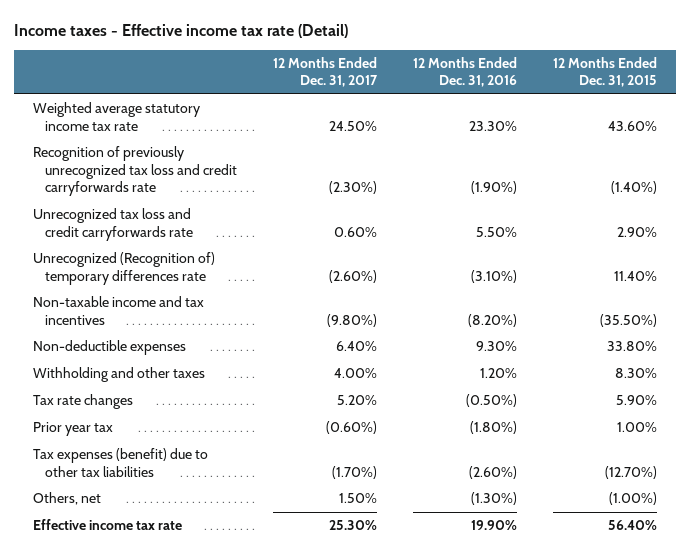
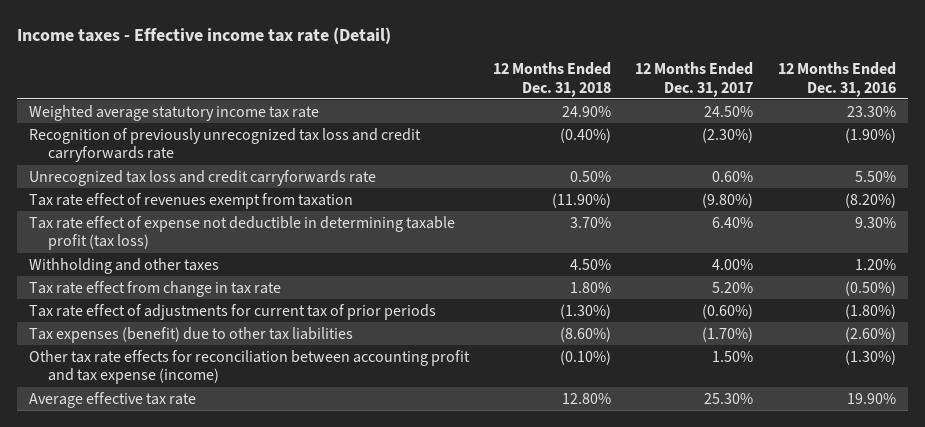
[553,56,658,88] 12 Months Ended Dec. 31, 2015 -> none
none -> [493,61,612,97] 12 Months Ended Dec. 31, 2018
[32,252,215,285] Unrecognized (Recognition of) temporary differences rate -> none
[32,296,204,325] Non-taxable income and tax incentives -> [28,192,353,209] Tax rate effect of revenues exempt from taxation
[32,340,186,356] Non-deductible expenses -> [28,215,455,251] Tax rate effect of expense not deductible in determining taxable profit (tax loss)
[32,394,133,410] Tax rate changes -> [28,280,281,297] Tax rate effect from change in tax rate
[32,422,113,437] Prior year tax -> [28,303,436,320] Tax rate effect of adjustments for current tax of prior periods
[32,492,101,506] Others, net -> [28,349,470,385] Other tax rate effects for reconciliation between accounting profit and tax expense (income)
[32,519,182,531] Effective income tax rate -> [28,391,196,408] Average effective tax rate

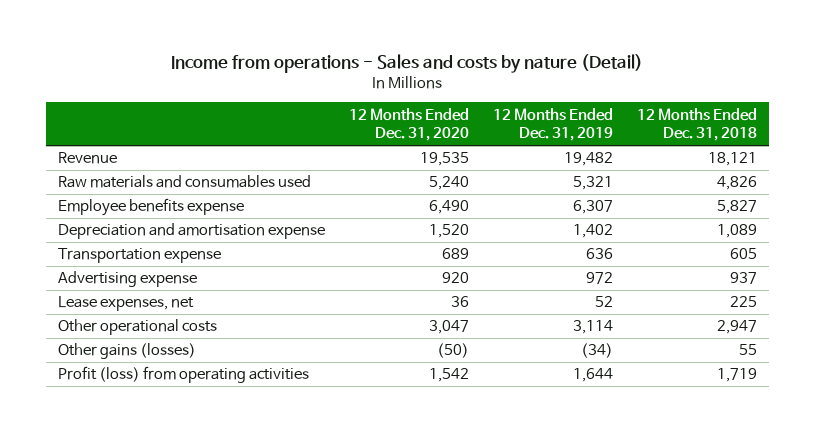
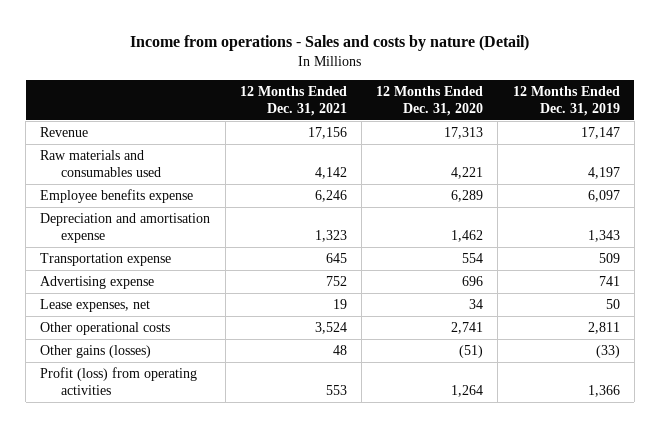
[636,107,757,142] 12 Months Ended Dec. 31, 2018 -> none
none -> [239,86,347,116] 12 Months Ended Dec. 31, 2021
[419,152,469,167] 19,535 -> [444,127,484,140] 17,313
[563,152,613,167] 19,482 -> [580,127,620,140] 17,147
[428,176,469,191] 5,240 -> [451,166,484,179] 4,221
[572,176,613,191] 5,321 -> [587,166,620,179] 4,197
[428,200,469,215] 6,490 -> [451,190,484,203] 6,289
[572,200,613,215] 6,307 -> [587,190,620,203] 6,097
[428,224,469,239] 1,520 -> [451,229,484,242] 1,462
[572,224,613,239] 1,402 -> [587,229,620,242] 1,343
[441,248,469,260] 689 -> [462,253,484,264] 554
[585,248,613,260] 636 -> [598,253,620,264] 509
[441,272,469,284] 920 -> [462,276,484,287] 696
[585,272,613,285] 972 -> [598,276,620,287] 741
[450,296,469,308] 36 -> [469,299,484,310] 34
[594,296,613,308] 52 -> [605,299,620,310] 50
[428,320,469,335] 3,047 -> [451,322,484,335] 2,741
[572,320,613,335] 3,114 -> [587,322,620,335] 2,811
[436,343,469,359] (50) -> [459,345,484,359] (51)
[580,343,613,359] (34) -> [595,345,620,359] (33)
[428,368,469,383] 1,542 -> [451,384,484,397] 1,264
[572,368,613,383] 1,644 -> [587,384,620,397] 1,366

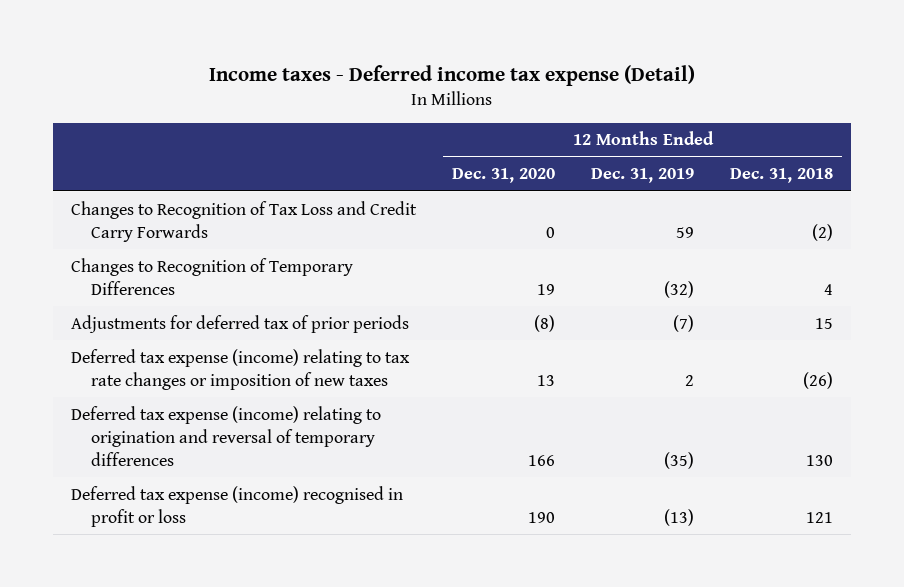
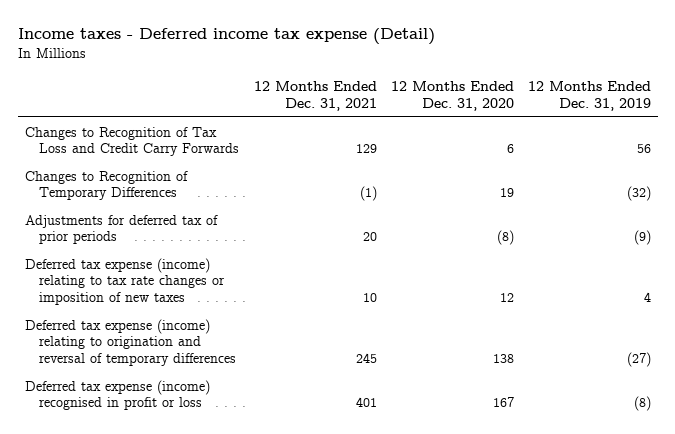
[730,168,834,184] Dec. 31, 2018 -> none
none -> [253,80,377,111] 12 Months Ended Dec. 31, 2021
[545,226,555,238] 0 -> [506,144,514,154] 6
[676,226,695,238] 59 -> [636,144,651,154] 56
[673,314,695,332] (7) -> [633,230,651,246] (9)
[536,374,555,386] 13 -> [499,293,514,303] 12
[685,374,695,386] 2 -> [643,292,651,303] 4
[527,454,555,466] 166 -> [492,354,514,364] 138
[664,451,695,469] (35) -> [626,352,651,368] (27)
[527,511,555,523] 190 -> [492,397,514,408] 167
[664,508,695,526] (13) -> [633,396,651,412] (8)

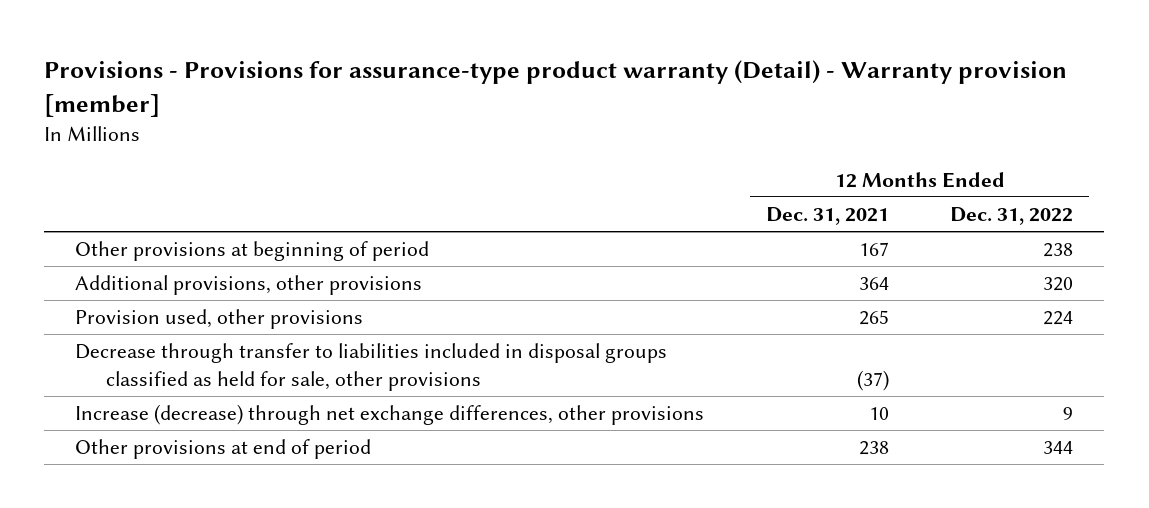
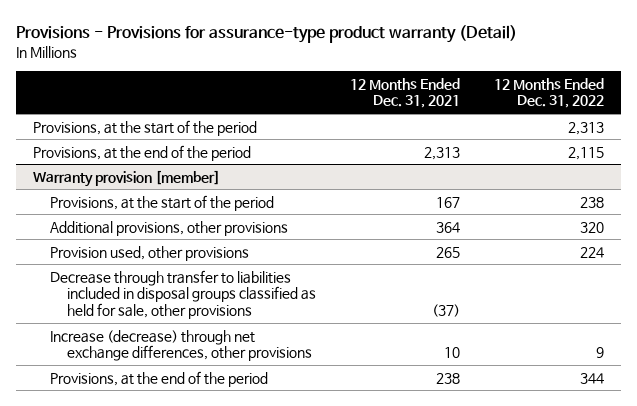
[44,60,1068,117] Provisions - Provisions for assurance-type product warranty (Detail) - Warranty provision [member] -> [16,24,518,43] Provisions - Provisions for assurance-type product warranty (Detail)
none -> [33,119,258,136] Provisions, at the start of the period
none -> [33,144,252,161] Provisions, at the end of the period
none -> [33,169,221,187] Warranty provision [member]
[75,241,430,262] Other provisions at beginning of period -> [49,194,274,211] Provisions, at the start of the period
[75,439,372,460] Other provisions at end of period -> [49,370,268,387] Provisions, at the end of the period

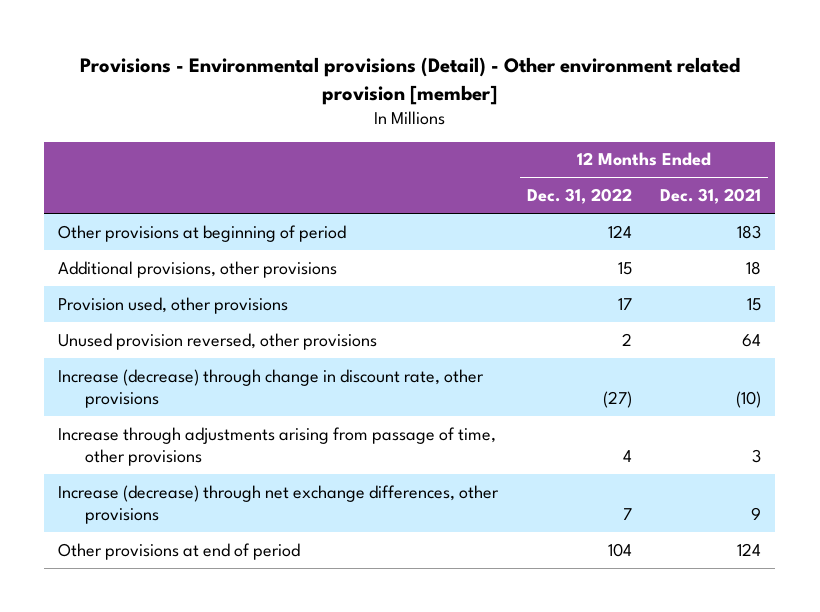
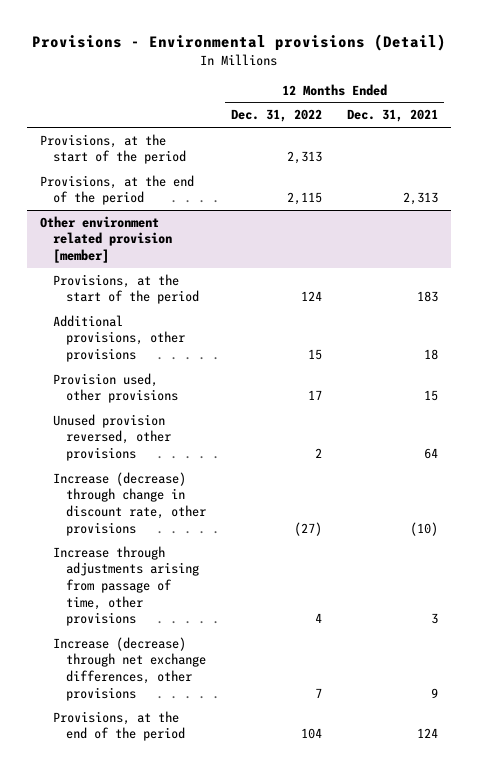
[79,57,740,105] Provisions - Environmental provisions (Detail) - Other environment related provision [member] -> [31,34,446,52] Provisions - Environmental provisions (Detail)
none -> [39,133,186,165] Provisions, at the start of the period
none -> [39,174,194,206] Provisions, at the end of the period
none -> [39,215,172,264] Other environment related provision [member]
[58,224,347,242] Other provisions at beginning of period -> [52,273,199,305] Provisions, at the start of the period
[58,542,301,560] Other provisions at end of period -> [52,710,185,742] Provisions, at the end of the period

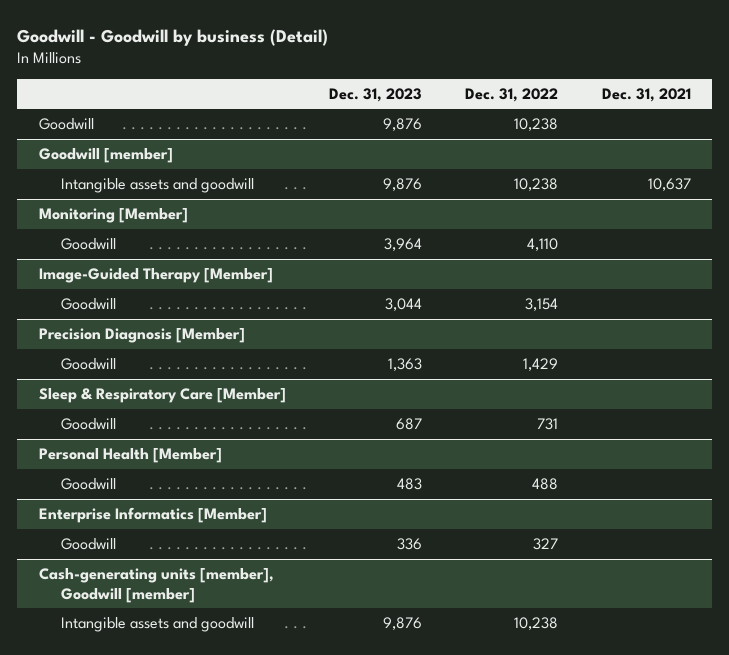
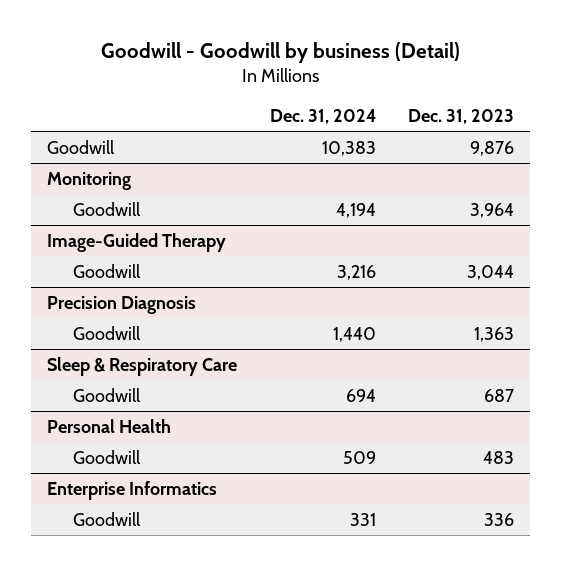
[465,87,559,102] Dec. 31, 2022 -> none
[601,87,691,102] Dec. 31, 2021 -> none
none -> [269,108,376,124] Dec. 31, 2024
[38,148,173,164] Goodwill [member] -> none
[60,178,254,194] Intangible assets and goodwill -> none
[38,208,188,224] Monitoring [Member] -> [46,171,131,190] Monitoring
[38,268,273,284] Image-Guided Therapy [Member] -> [46,232,226,252] Image-Guided Therapy
[38,328,245,344] Precision Diagnosis [Member] -> [46,295,196,314] Precision Diagnosis
[38,388,286,404] Sleep & Respiratory Care [Member] -> [46,356,237,376] Sleep & Respiratory Care
[38,448,222,464] Personal Health [Member] -> [46,418,171,433] Personal Health
[38,507,267,524] Enterprise Informatics [Member] -> [46,480,217,500] Enterprise Informatics
[38,568,274,603] Cash-generating units [member], Goodwill [member] -> none
[60,617,254,633] Intangible assets and goodwill -> none

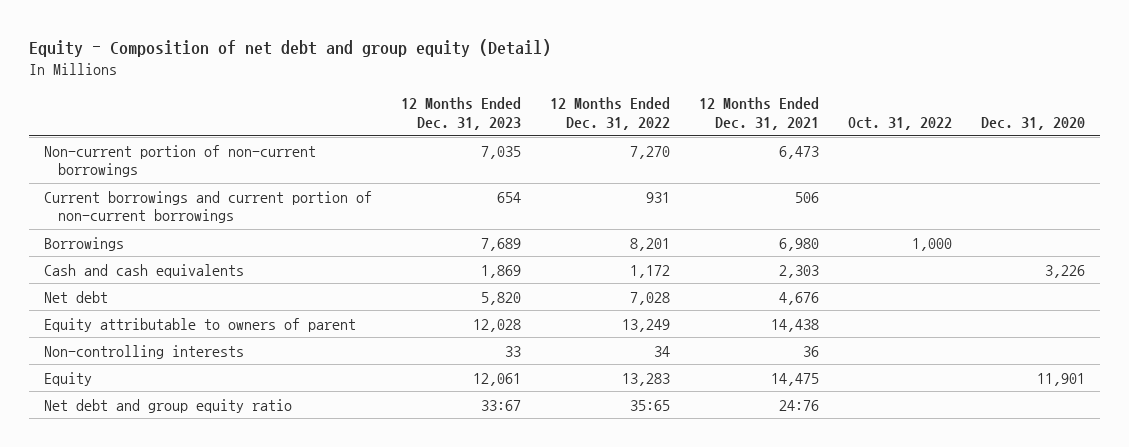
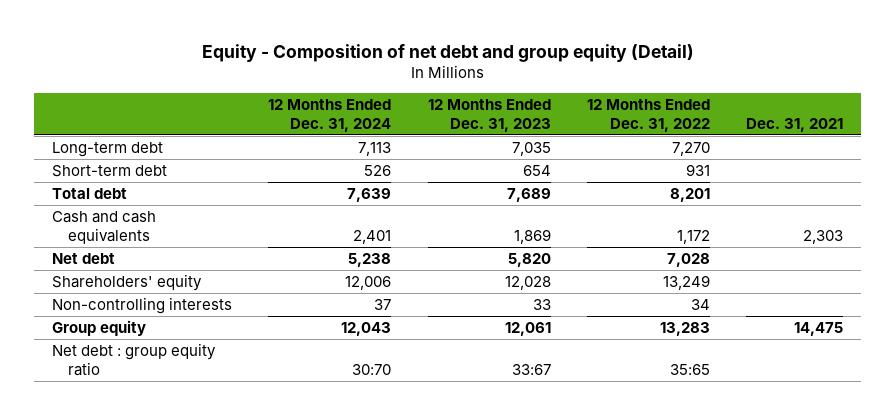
[699,96,820,130] 12 Months Ended Dec. 31, 2021 -> none
[848,116,953,130] Oct. 31, 2022 -> none
[981,116,1086,130] Dec. 31, 2020 -> none
none -> [268,99,392,132] 12 Months Ended Dec. 31, 2024
none -> [745,117,843,132] Dec. 31, 2021
[43,144,316,178] Non-current portion of non-current borrowings -> [52,142,164,158] Long-term debt
[43,190,372,224] Current borrowings and current portion of non-current borrowings -> [52,165,168,178] Short-term debt
[43,236,124,251] Borrowings -> [52,188,128,200] Total debt
[43,317,356,332] Equity attributable to owners of parent -> [52,274,203,292] Shareholders' equity
[43,371,92,386] Equity -> [52,320,147,337] Group equity
[43,398,292,413] Net debt and group equity ratio -> [52,343,217,376] Net debt : group equity ratio

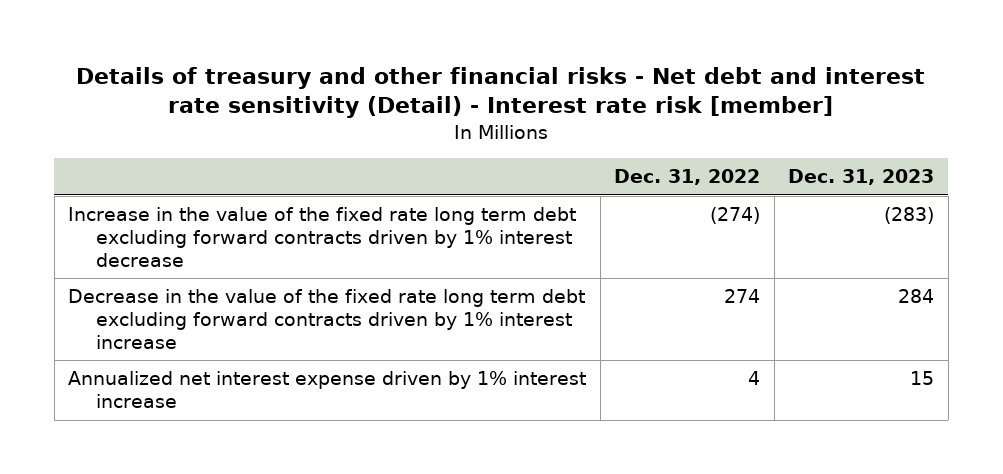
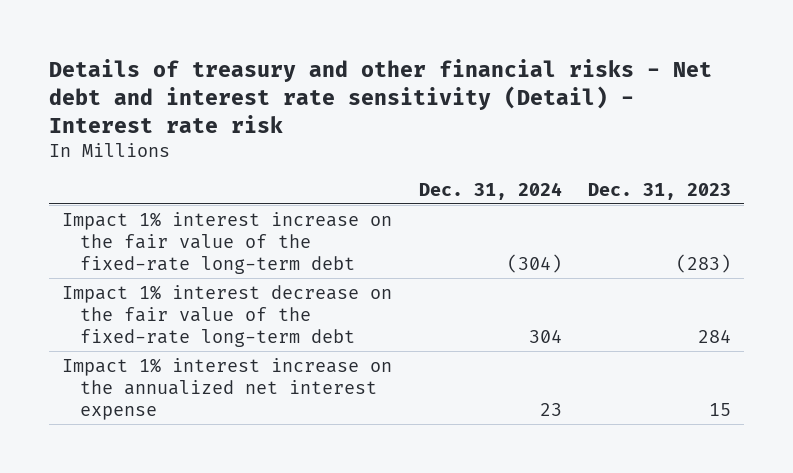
[76,66,926,119] Details of treasury and other financial risks - Net debt and interest rate sensitivity (Detail) - Interest rate risk [member] -> [48,58,712,134] Details of treasury and other financial risks - Net debt and interest rate sensitivity (Detail) - Interest rate risk
[614,169,761,186] Dec. 31, 2022 -> none
none -> [418,182,562,201] Dec. 31, 2024
[68,207,577,267] Increase in the value of the fixed rate long term debt excluding forward contracts driven by 1% interest decrease -> [62,211,393,274] Impact 1% interest increase on the fair value of the fixed-rate long-term debt
[68,289,586,349] Decrease in the value of the fixed rate long term debt excluding forward contracts driven by 1% interest increase -> [62,284,393,347] Impact 1% interest decrease on the fair value of the fixed-rate long-term debt
[68,371,587,409] Annualized net interest expense driven by 1% interest increase -> [62,357,393,420] Impact 1% interest increase on the annualized net interest expense

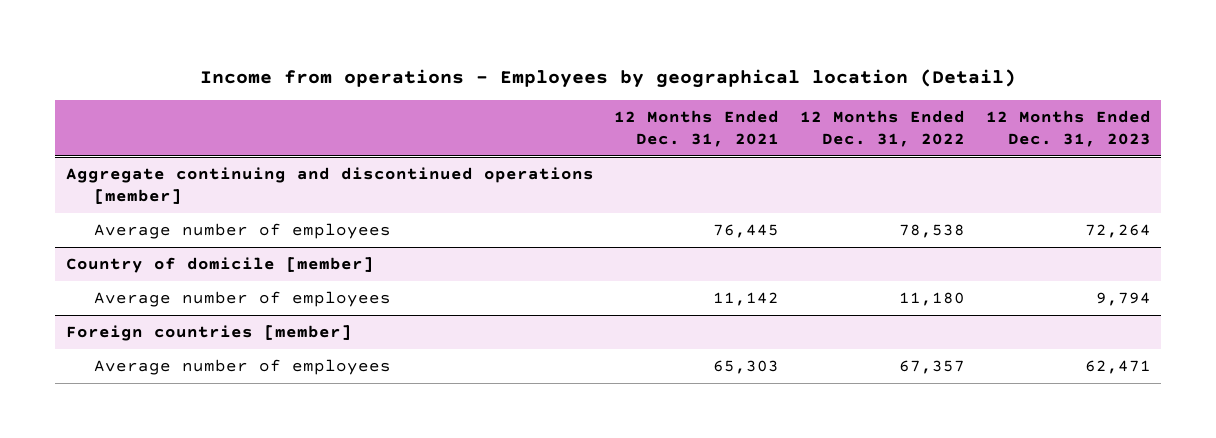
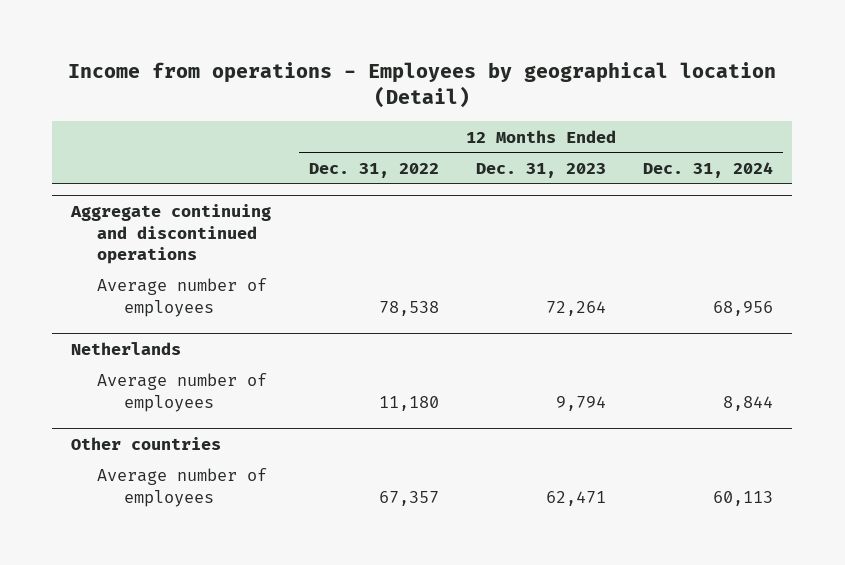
[614,110,780,148] 12 Months Ended Dec. 31, 2021 -> none
none -> [643,161,774,178] Dec. 31, 2024
[65,167,594,205] Aggregate continuing and discontinued operations [member] -> [70,204,272,265] Aggregate continuing and discontinued operations
[65,257,374,274] Country of domicile [member] -> [71,342,182,356] Netherlands
[65,325,352,342] Foreign countries [member] -> [71,437,222,451] Other countries

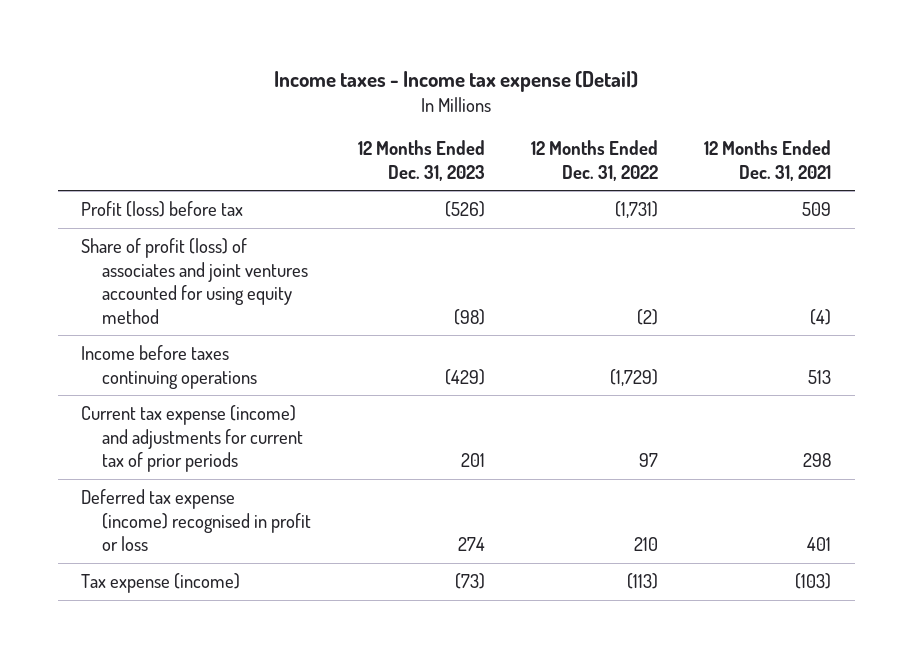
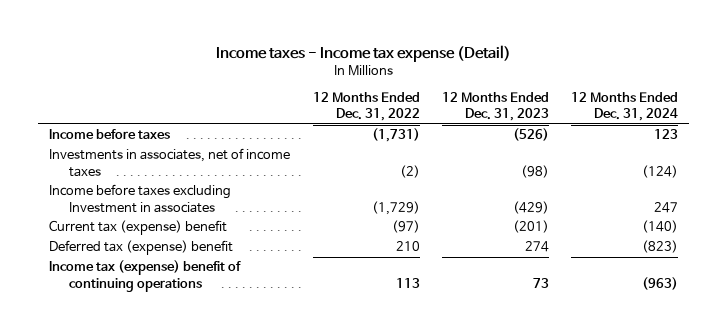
[704,140,832,181] 12 Months Ended Dec. 31, 2021 -> none
none -> [571,92,679,122] 12 Months Ended Dec. 31, 2024
[81,201,244,218] Profit (loss) before tax -> [49,129,171,140] Income before taxes
[81,238,309,324] Share of profit (loss) of associates and joint ventures accounted for using equity method -> [49,148,291,177] Investments in associates, net of income taxes
[81,345,258,389] Income before taxes continuing operations -> [49,184,232,213] Income before taxes excluding Investment in associates
[81,405,304,473] Current tax expense (income) and adjustments for current tax of prior periods -> [49,220,228,236] Current tax (expense) benefit
[460,453,485,468] 201 -> [512,220,549,234] (201)
[639,453,659,468] 97 -> [391,220,420,234] (97)
[81,489,312,552] Deferred tax expense (income) recognised in profit or loss -> [49,240,234,256] Deferred tax (expense) benefit
[81,573,241,594] Tax expense (income) -> [49,260,242,292] Income tax (expense) benefit of continuing operations
[454,573,485,590] (73) -> [532,277,549,288] 73
[627,573,659,590] (113) -> [395,277,420,288] 113

